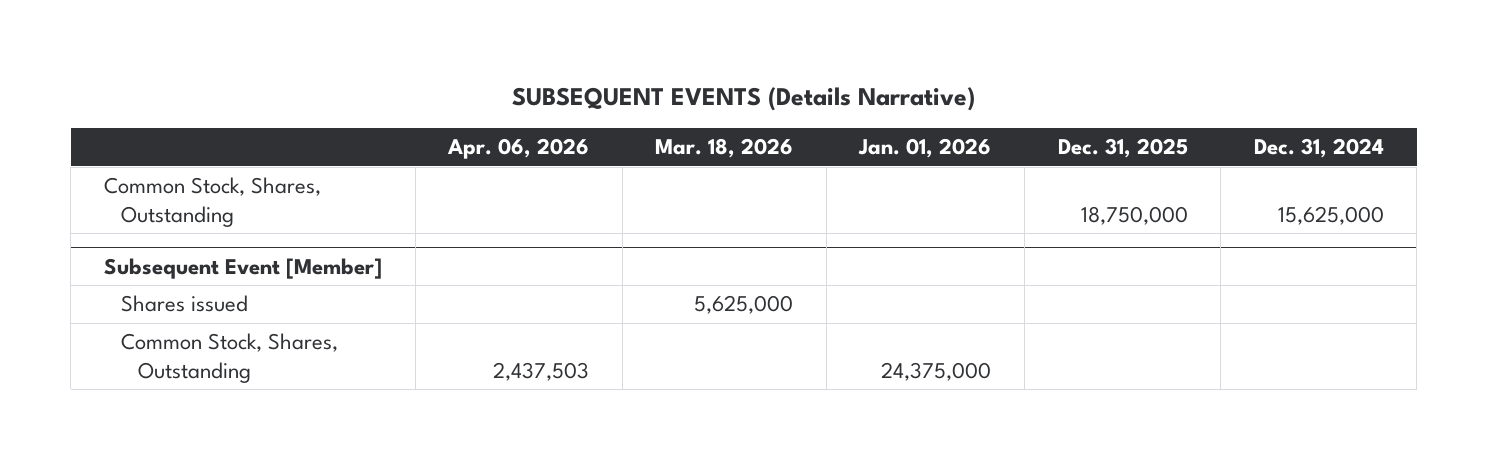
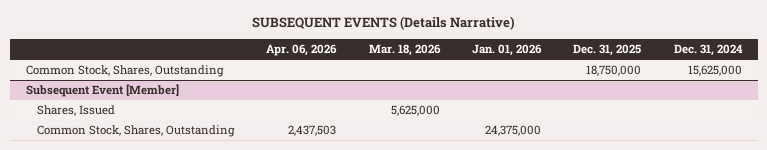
[120,295,248,313] Shares issued -> [36,105,115,117] Shares, Issued

